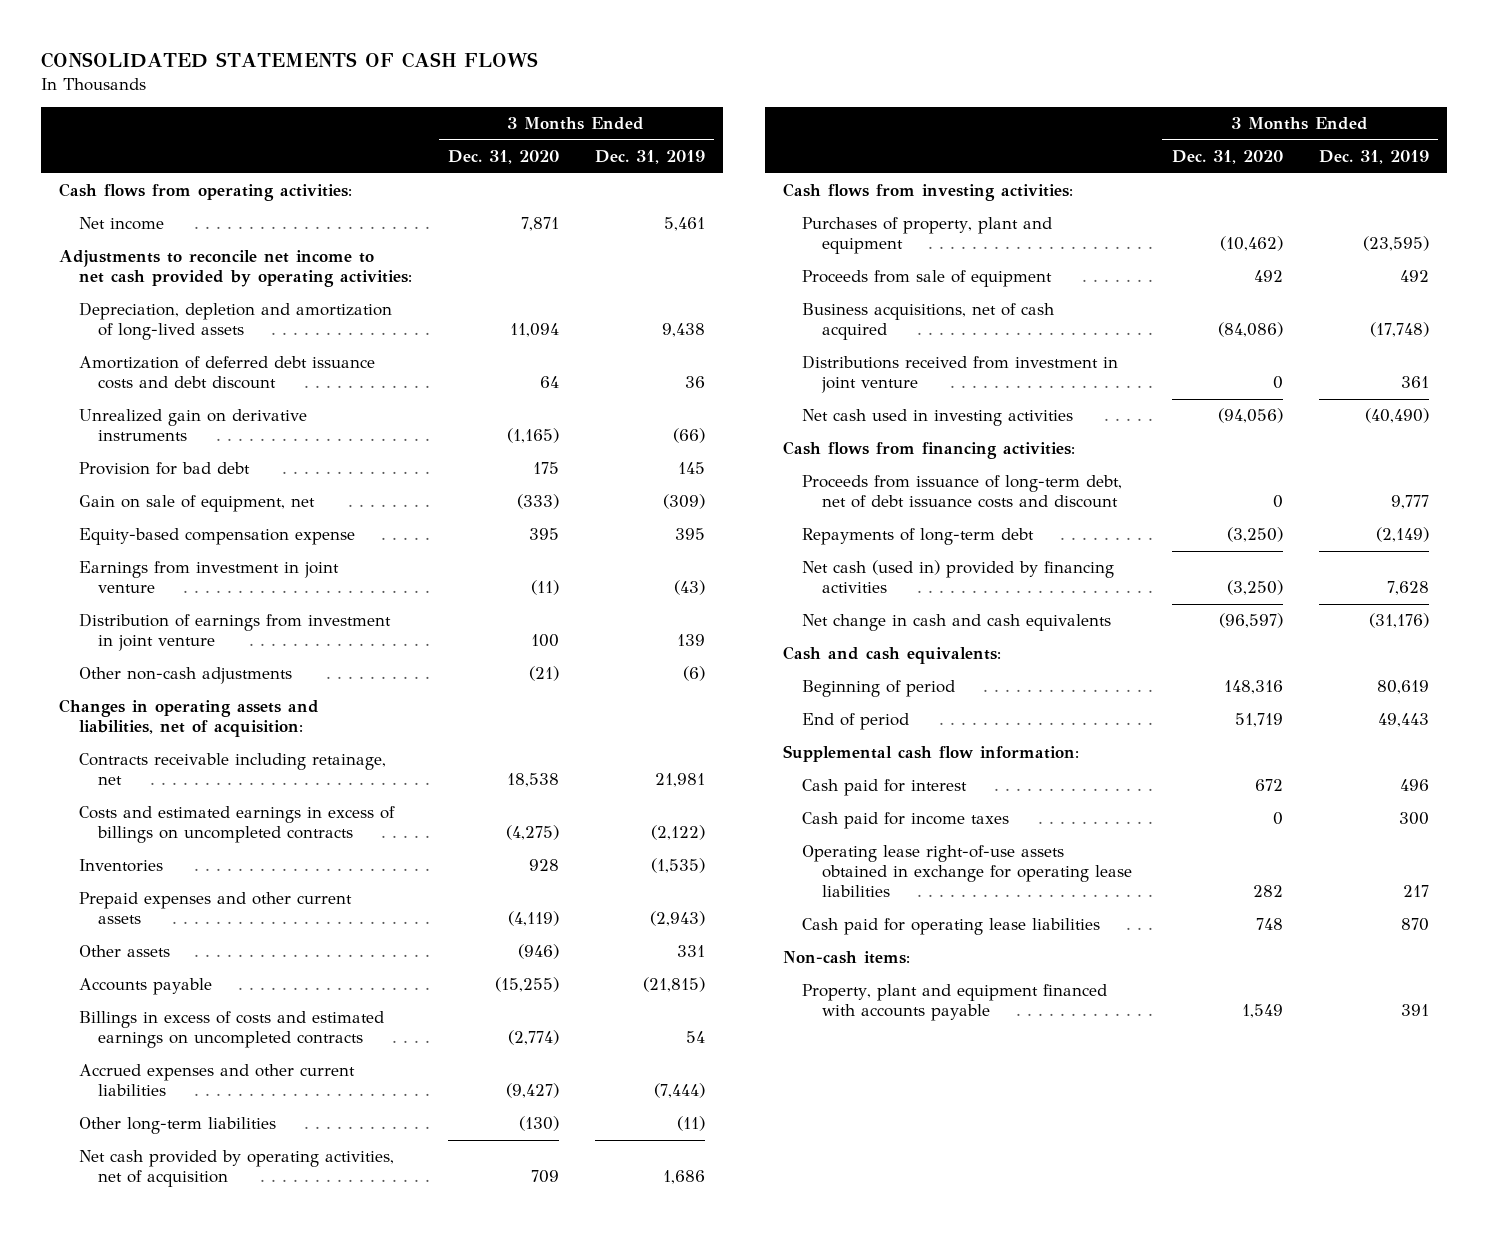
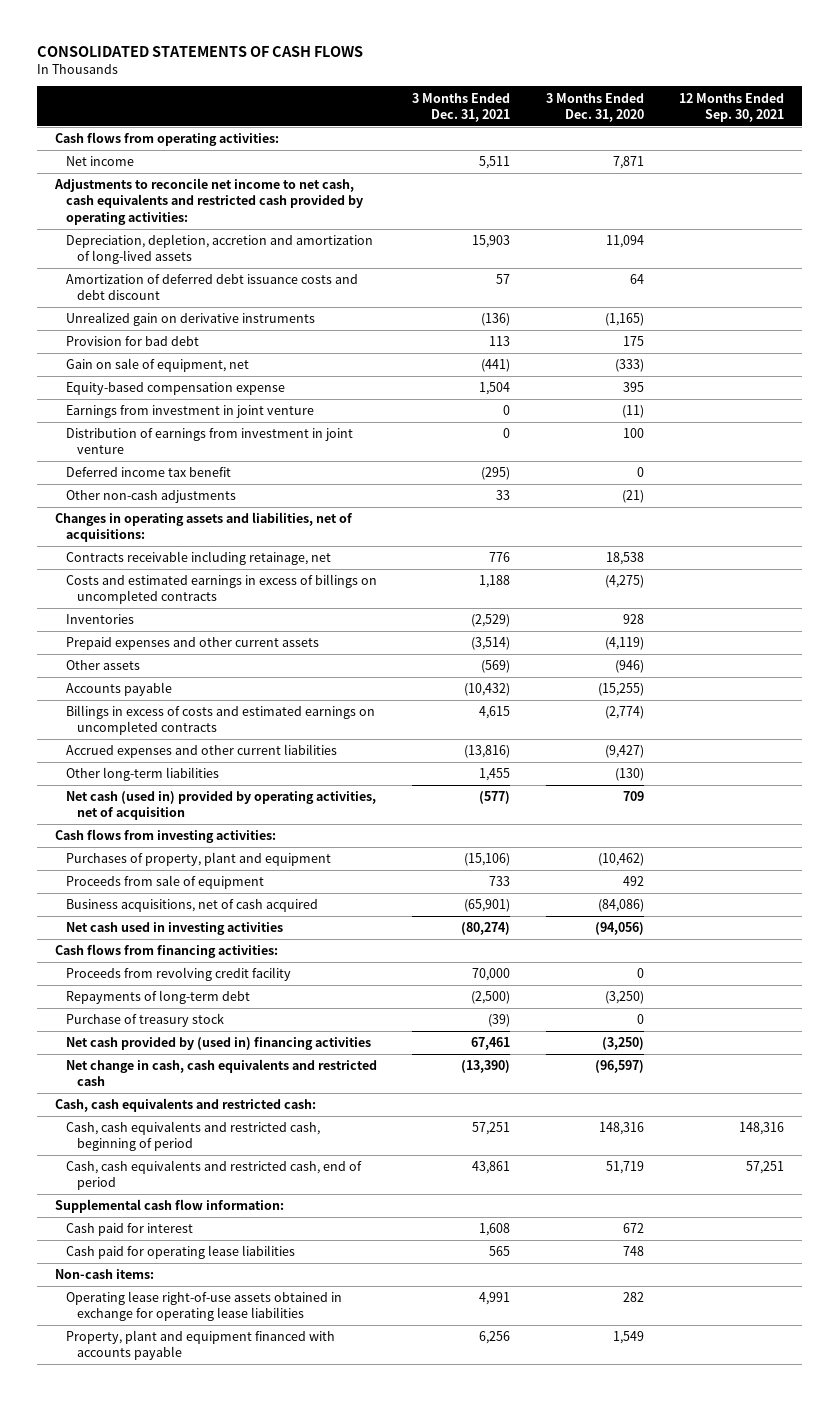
[594,150,705,165] Dec. 31, 2019 -> none
none -> [412,92,511,122] 3 Months Ended Dec. 31, 2021
none -> [679,92,785,122] 12 Months Ended Sep. 30, 2021
[59,250,412,288] Adjustments to reconcile net income to net cash provided by operating activities: -> [53,178,363,225] Adjustments to reconcile net income to net cash, cash equivalents and restricted cash provided by operating activities:
[78,302,392,341] Depreciation, depletion and amortization of long-lived assets -> [65,234,373,265] Depreciation, depletion, accretion and amortization of long-lived assets
none -> [65,467,231,478] Deferred income tax benefit
[59,699,320,738] Changes in operating assets and liabilities, net of acquisition: -> [54,512,353,543] Changes in operating assets and liabilities, net of acquisitions:
[78,1150,394,1188] Net cash provided by operating activities, net of acquisition -> [65,791,376,821] Net cash (used in) provided by operating activities, net of acquisition
[802,355,1119,394] Distributions received from investment in joint venture -> none
[802,475,1123,509] Proceeds from issuance of long-term debt, net of debt issuance costs and discount -> none
none -> [65,967,291,982] Proceeds from revolving credit facility
none -> [65,1013,224,1028] Purchase of treasury stock
[802,560,1115,594] Net cash (used in) provided by financing activities -> [65,1037,371,1051] Net cash provided by (used in) financing activities
[802,614,1112,632] Net change in cash and cash equivalents -> [65,1059,377,1087] Net change in cash, cash equivalents and restricted cash
[783,646,1002,665] Cash and cash equivalents: -> [54,1098,316,1113] Cash, cash equivalents and restricted cash:
[802,680,956,698] Beginning of period -> [65,1121,320,1152] Cash, cash equivalents and restricted cash, beginning of period
[802,713,910,731] End of period -> [65,1160,362,1191] Cash, cash equivalents and restricted cash, end of period
[802,812,1010,830] Cash paid for income taxes -> none
[802,845,1132,898] Operating lease right-of-use assets obtained in exchange for operating lease liabilities -> [65,1291,342,1322] Operating lease right-of-use assets obtained in exchange for operating lease liabilities

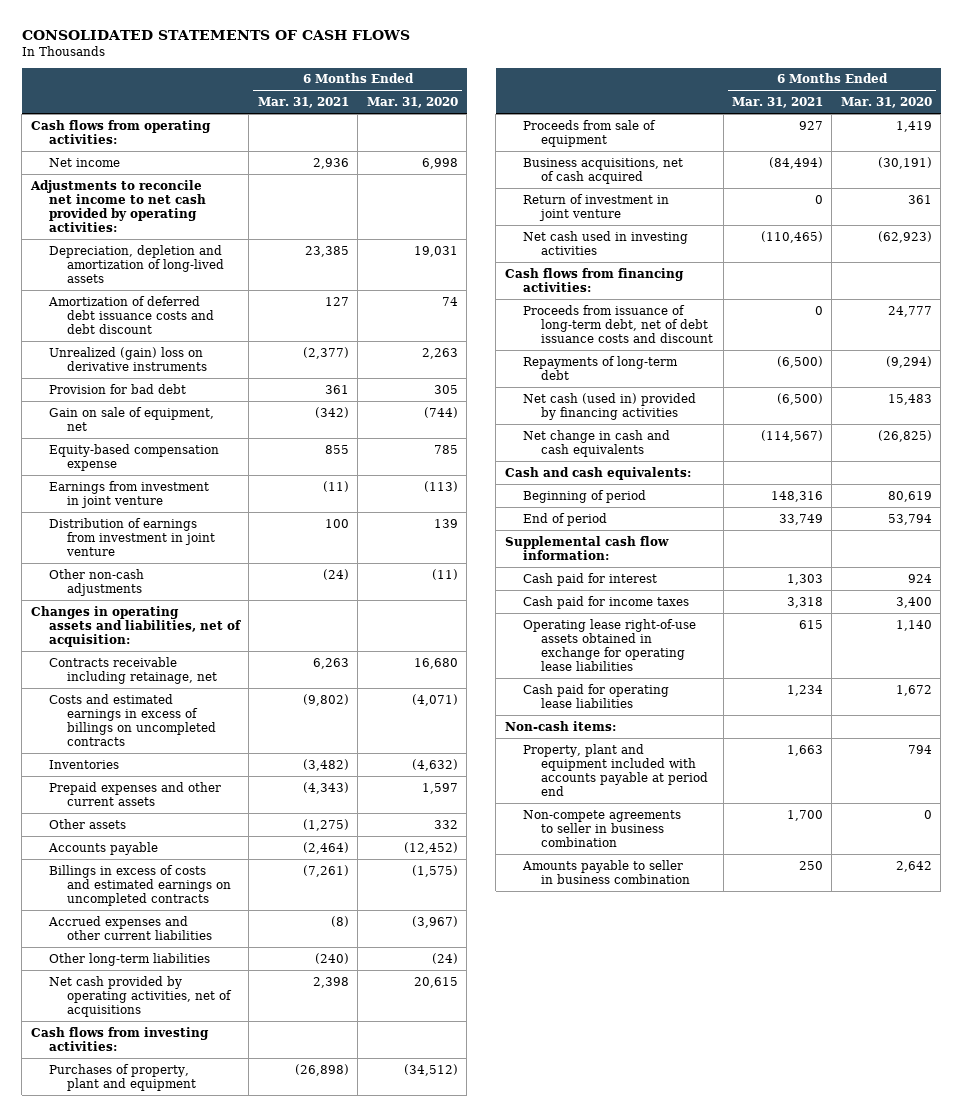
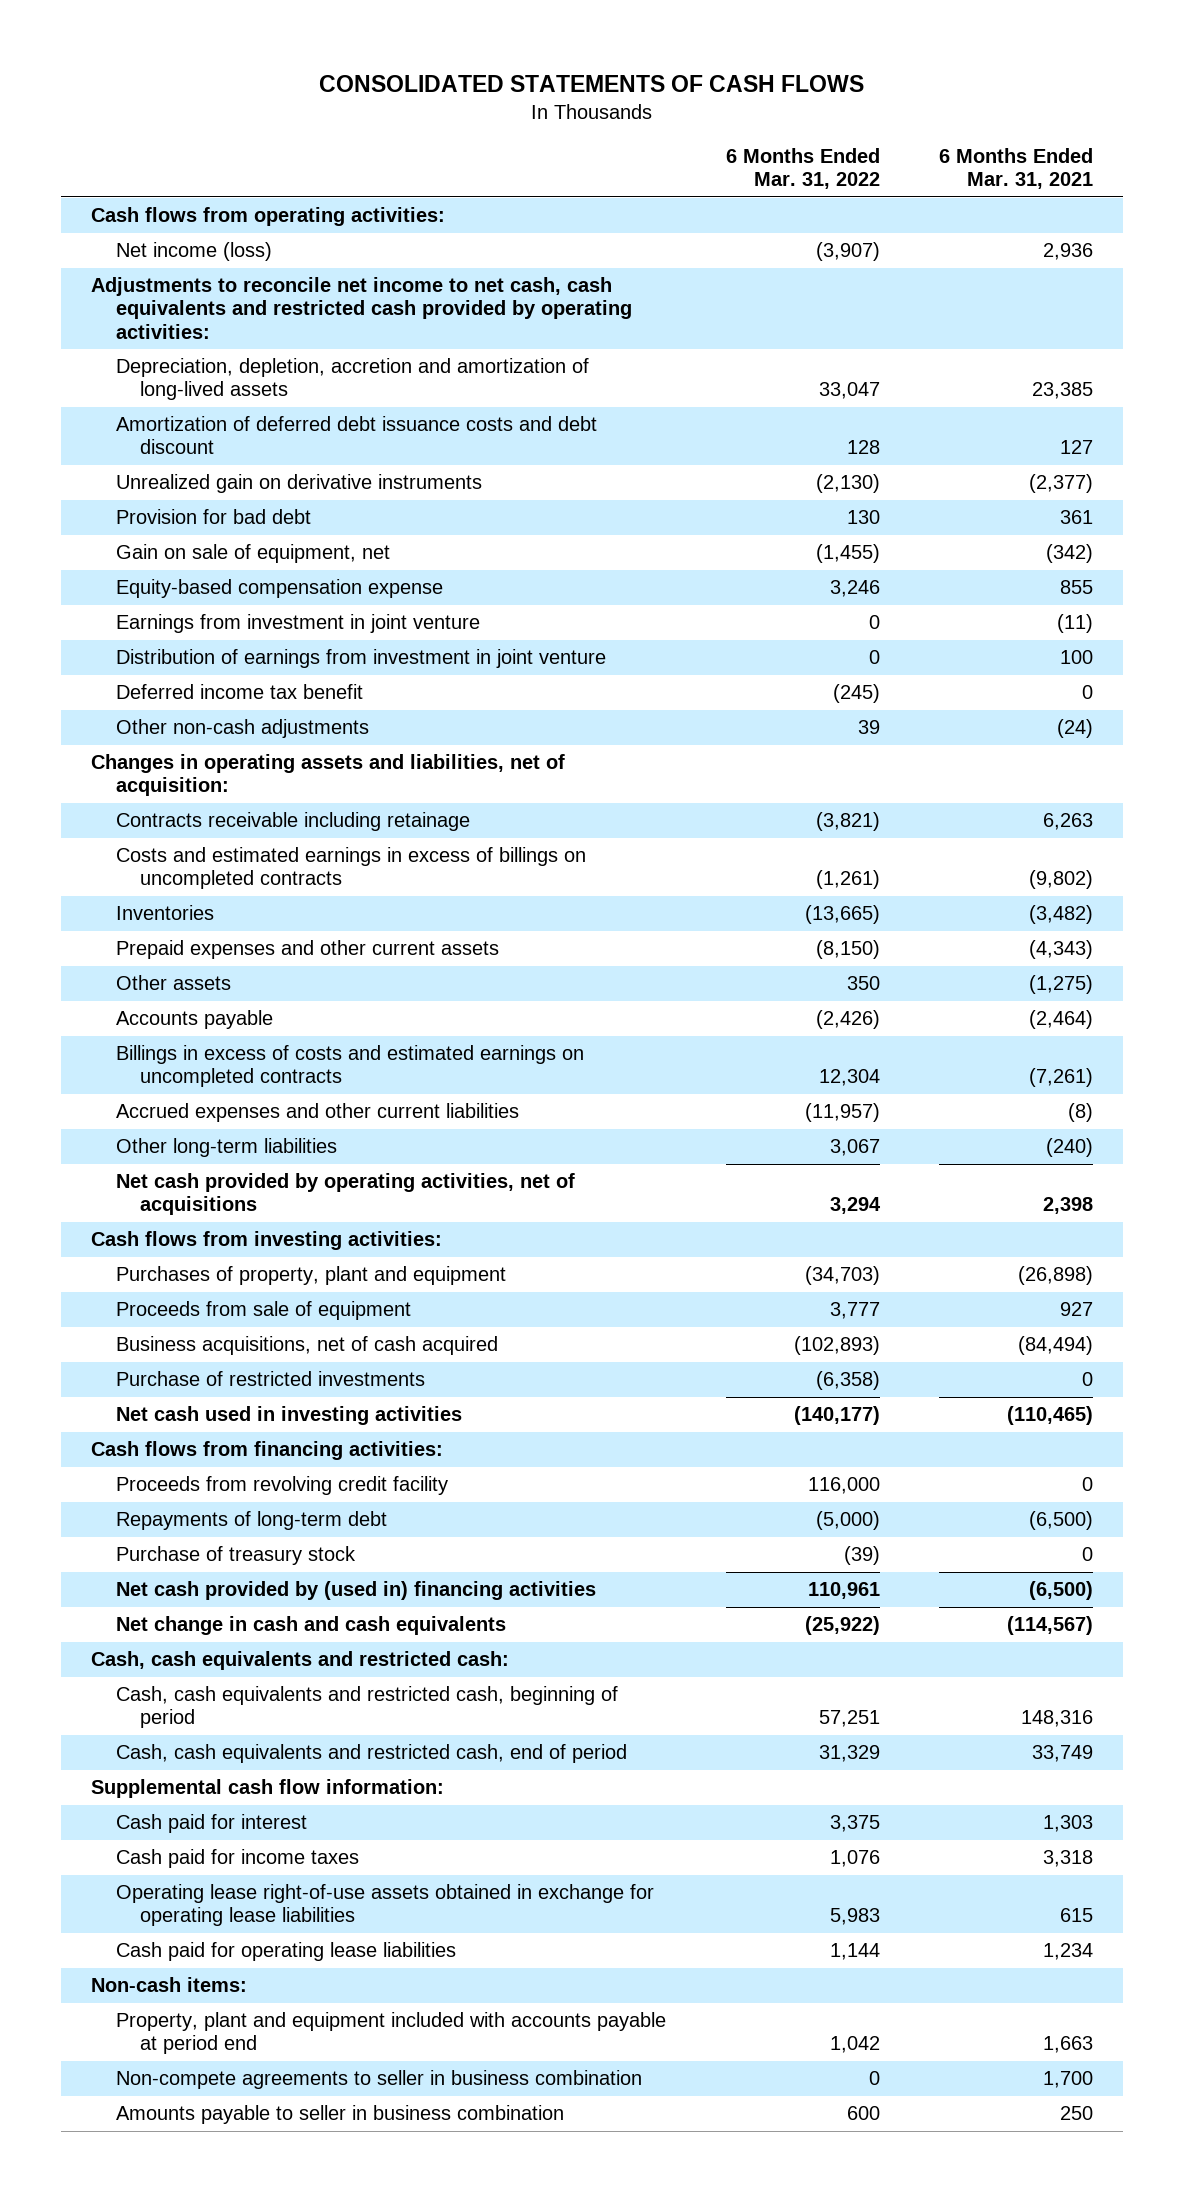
[366,97,458,109] Mar. 31, 2020 -> none
none -> [725,148,880,190] 6 Months Ended Mar. 31, 2022
[48,157,120,167] Net income -> [115,242,272,262] Net income (loss)
[29,179,206,232] Adjustments to reconcile net income to net cash provided by operating activities: -> [90,277,632,339] Adjustments to reconcile net income to net cash, cash equivalents and restricted cash provided by operating activities:
[48,244,224,283] Depreciation, depletion and amortization of long-lived assets -> [115,358,589,401] Depreciation, depletion, accretion and amortization of long-lived assets
[48,346,207,371] Unrealized (gain) loss on derivative instruments -> [115,474,482,494] Unrealized gain on derivative instruments
none -> [115,684,363,700] Deferred income tax benefit
[48,656,217,684] Contracts receivable including retainage, net -> [115,812,470,832] Contracts receivable including retainage
[523,193,670,221] Return of investment in joint venture -> none
none -> [115,1371,425,1387] Purchase of restricted investments
[523,304,714,343] Proceeds from issuance of long-term debt, net of debt issuance costs and discount -> none
none -> [115,1476,448,1496] Proceeds from revolving credit facility
none -> [115,1546,356,1566] Purchase of treasury stock
[523,392,697,420] Net cash (used in) provided by financing activities -> [115,1581,596,1601] Net cash provided by (used in) financing activities
[504,466,691,480] Cash and cash equivalents: -> [90,1651,509,1671] Cash, cash equivalents and restricted cash:
[523,489,647,503] Beginning of period -> [115,1686,618,1729] Cash, cash equivalents and restricted cash, beginning of period
[523,512,608,526] End of period -> [115,1744,627,1764] Cash, cash equivalents and restricted cash, end of period

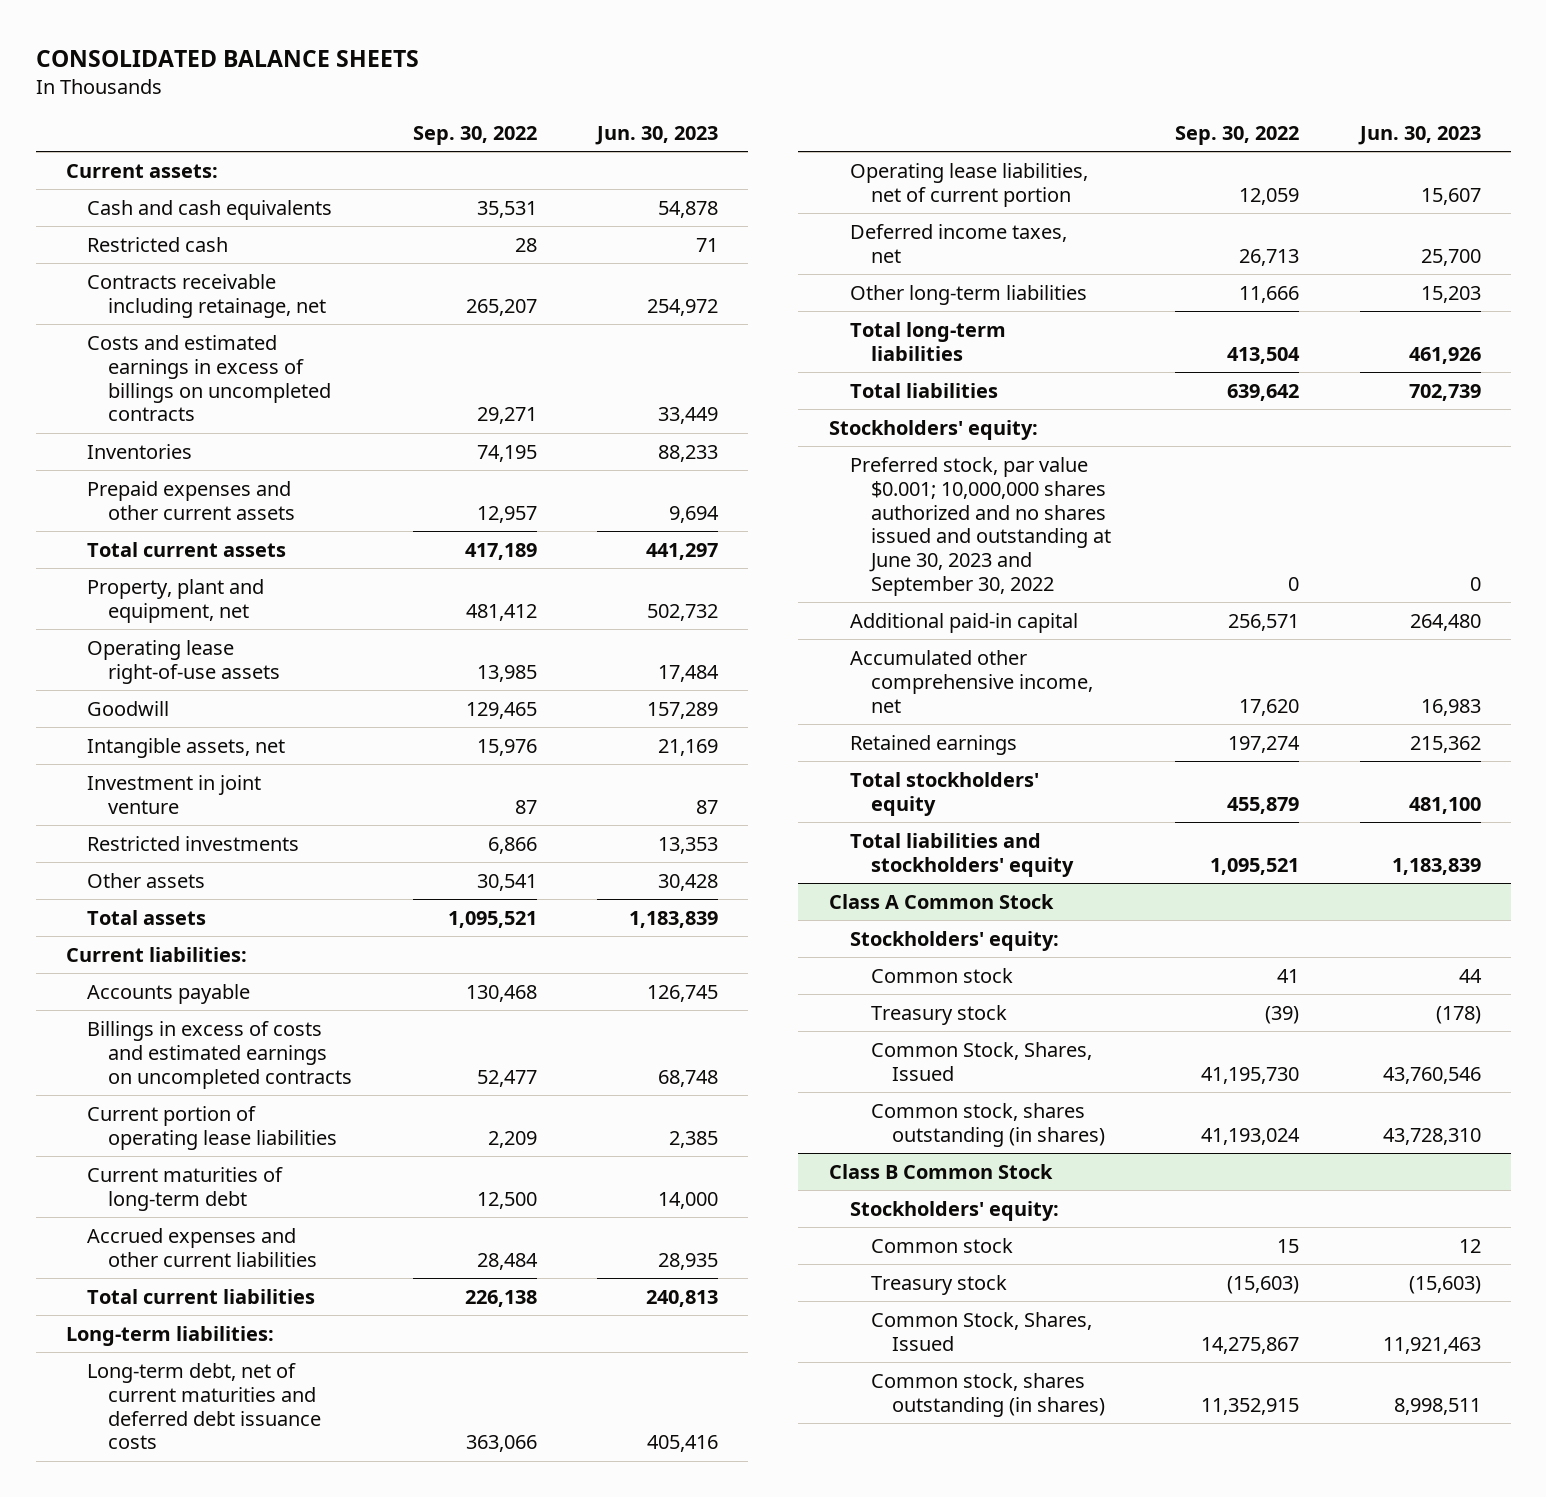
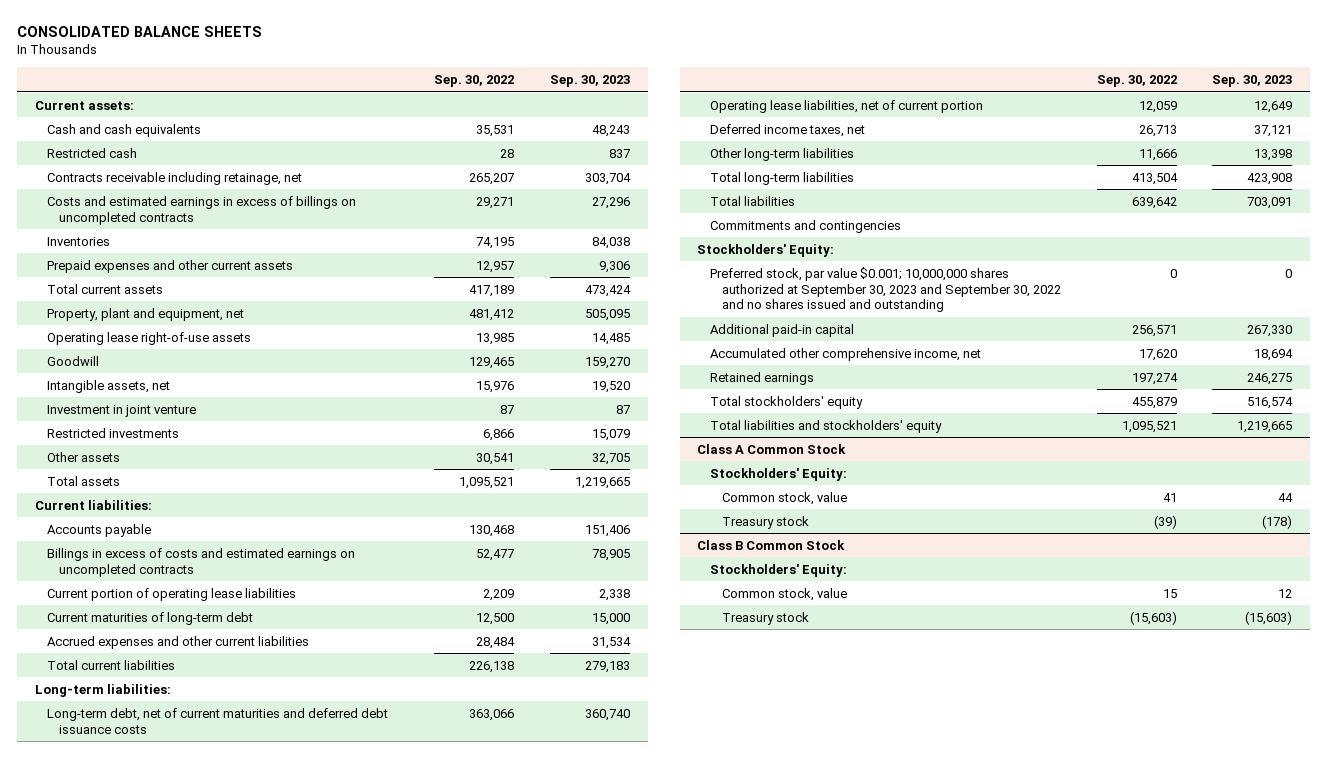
[594,125,718,145] Jun. 30, 2023 -> none
none -> [549,74,630,87] Sep. 30, 2023
none -> [709,219,901,233] Commitments and contingencies
[828,419,1038,440] Stockholders' equity: -> [697,243,835,257] Stockholders' Equity:
[849,456,1112,597] Preferred stock, par value $0.001; 10,000,000 shares authorized and no shares issued and outstanding at June 30, 2023 and September 30, 2022 -> [709,266,1061,313] Preferred stock, par value $0.001; 10,000,000 shares authorized at September 30, 2023 and September 30, 2022 and no shares issued and outstanding
[849,930,1059,951] Stockholders' equity: -> [709,467,847,481] Stockholders' Equity:
[871,967,1014,983] Common stock -> [721,491,847,505] Common stock, value
[871,1041,1093,1081] Common Stock, Shares, Issued -> none
[871,1102,1106,1147] Common stock, shares outstanding (in shares) -> none
[849,1200,1059,1221] Stockholders' equity: -> [709,563,847,577] Stockholders' Equity:
[871,1237,1014,1253] Common stock -> [721,587,847,601] Common stock, value
[871,1311,1093,1351] Common Stock, Shares, Issued -> none
[871,1372,1106,1417] Common stock, shares outstanding (in shares) -> none

